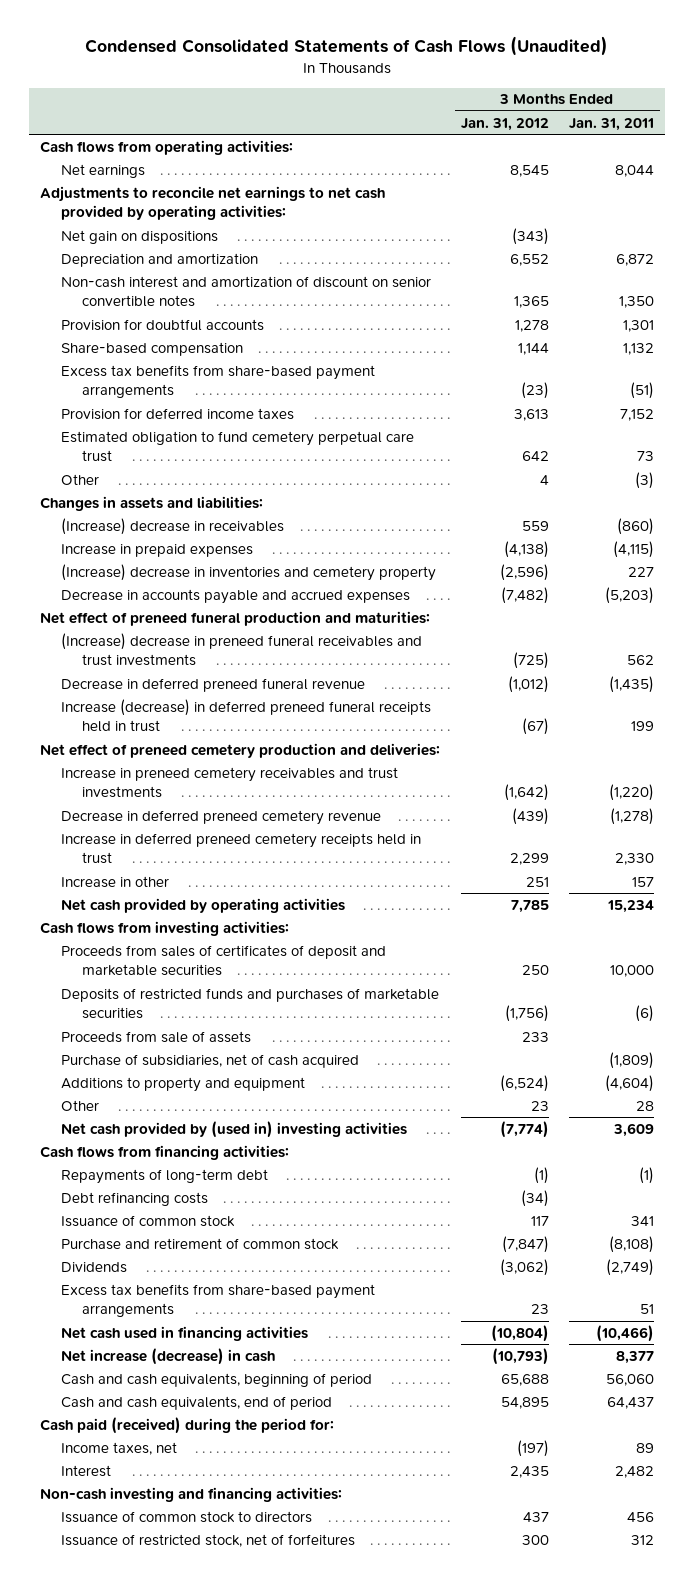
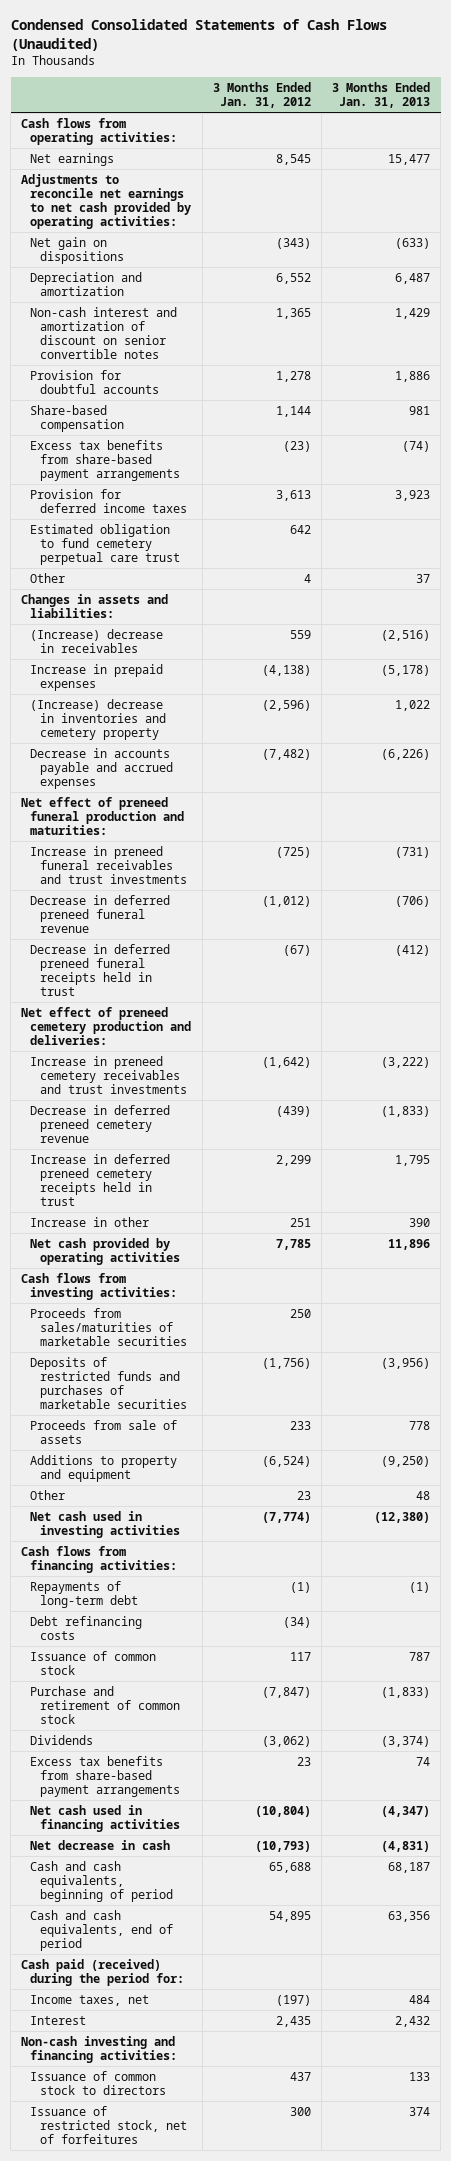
[569,117,655,131] Jan. 31, 2011 -> none
none -> [331,81,430,109] 3 Months Ended Jan. 31, 2013
[60,632,422,667] (Increase) decrease in preneed funeral receivables and trust investments -> [30,845,187,885] Increase in preneed funeral receivables and trust investments
[60,698,431,733] Increase (decrease) in deferred preneed funeral receipts held in trust -> [30,943,171,997] Decrease in deferred preneed funeral receipts held in trust
[60,944,386,977] Proceeds from sales of certificates of deposit and marketable securities -> [30,1307,187,1347] Proceeds from sales/maturities of marketable securities
[60,1053,359,1068] Purchase of subsidiaries, net of cash acquired -> none
[60,1120,407,1138] Net cash provided by (used in) investing activities -> [30,1510,180,1539] Net cash used in investing activities
[60,1347,275,1365] Net increase (decrease) in cash -> [30,1839,171,1850] Net decrease in cash

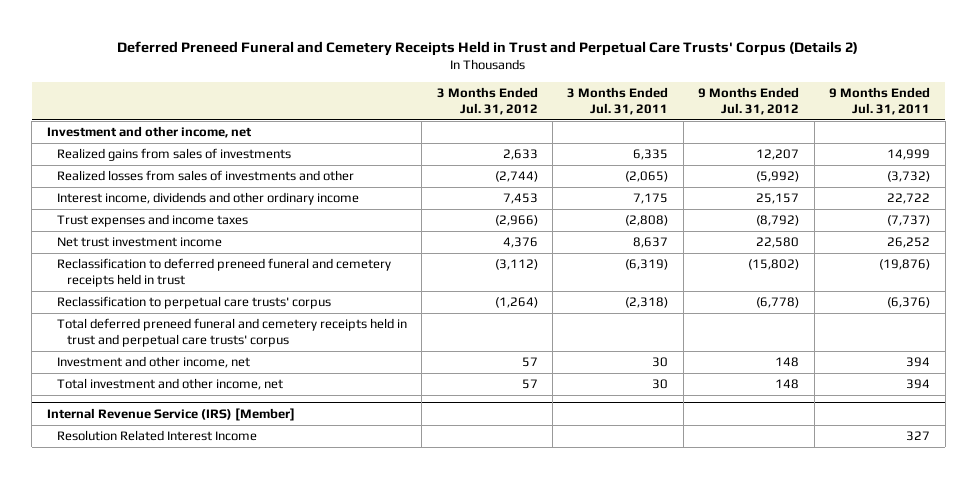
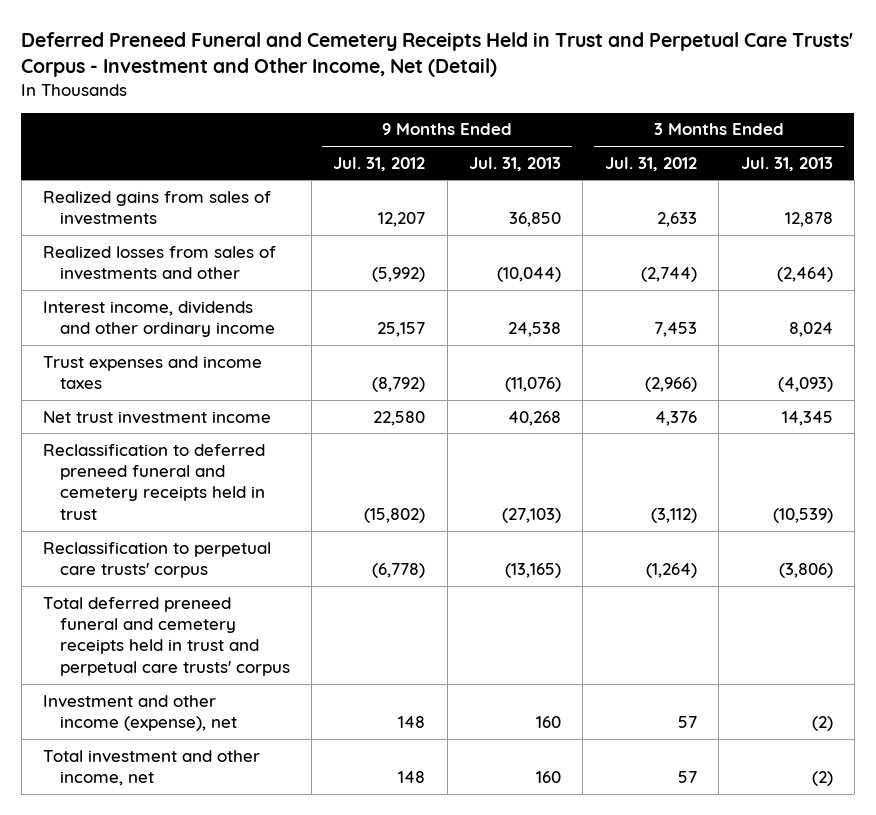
[117,40,859,56] Deferred Preneed Funeral and Cemetery Receipts Held in Trust and Perpetual Care Trusts' Corpus (Details 2) -> [21,32,854,78] Deferred Preneed Funeral and Cemetery Receipts Held in Trust and Perpetual Care Trusts' Corpus - Investment and Other Income, Net (Detail)
[567,86,669,115] 3 Months Ended Jul. 31, 2011 -> none
[829,86,931,115] 9 Months Ended Jul. 31, 2011 -> none
none -> [469,156,562,171] Jul. 31, 2013
none -> [740,156,833,171] Jul. 31, 2013
[46,126,252,139] Investment and other income, net -> none
[56,356,250,369] Investment and other income, net -> [43,694,237,732] Investment and other income (expense), net
[46,408,295,422] Internal Revenue Service (IRS) [Member] -> none
[56,430,257,442] Resolution Related Interest Income -> none

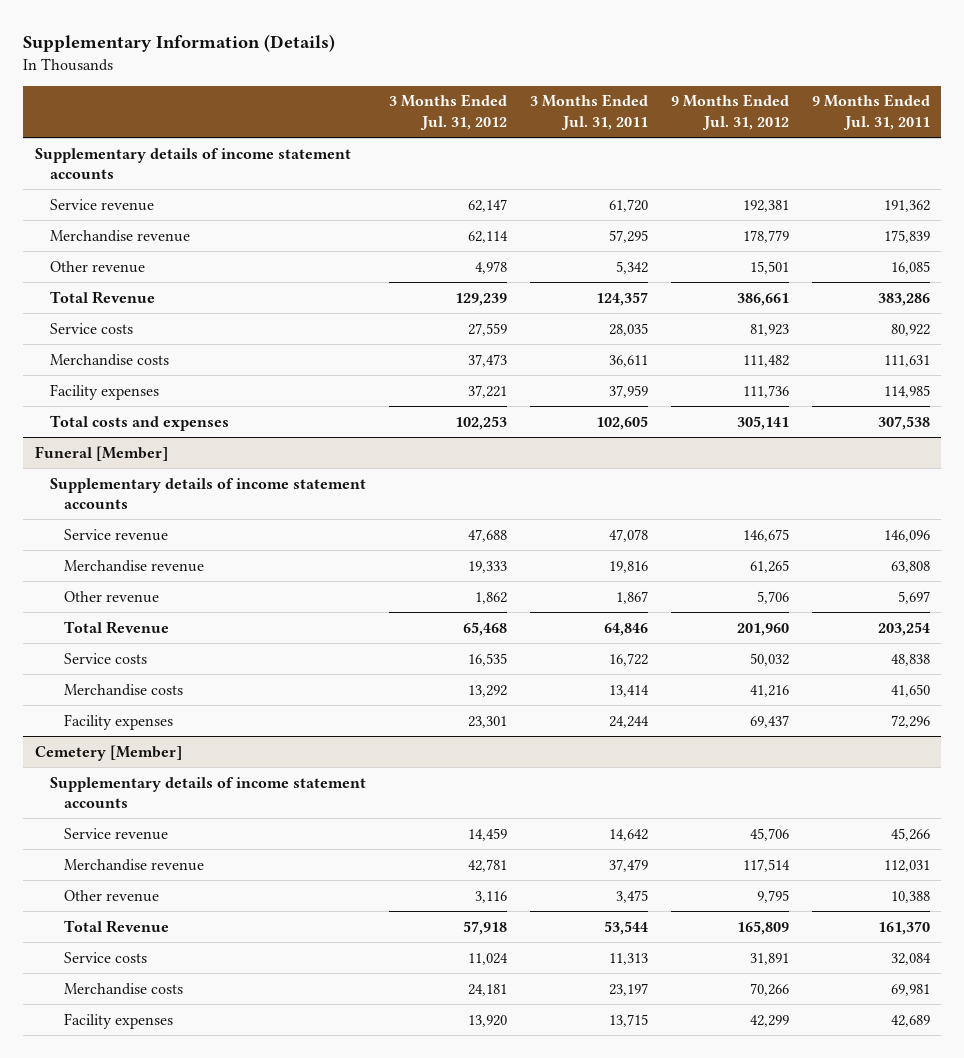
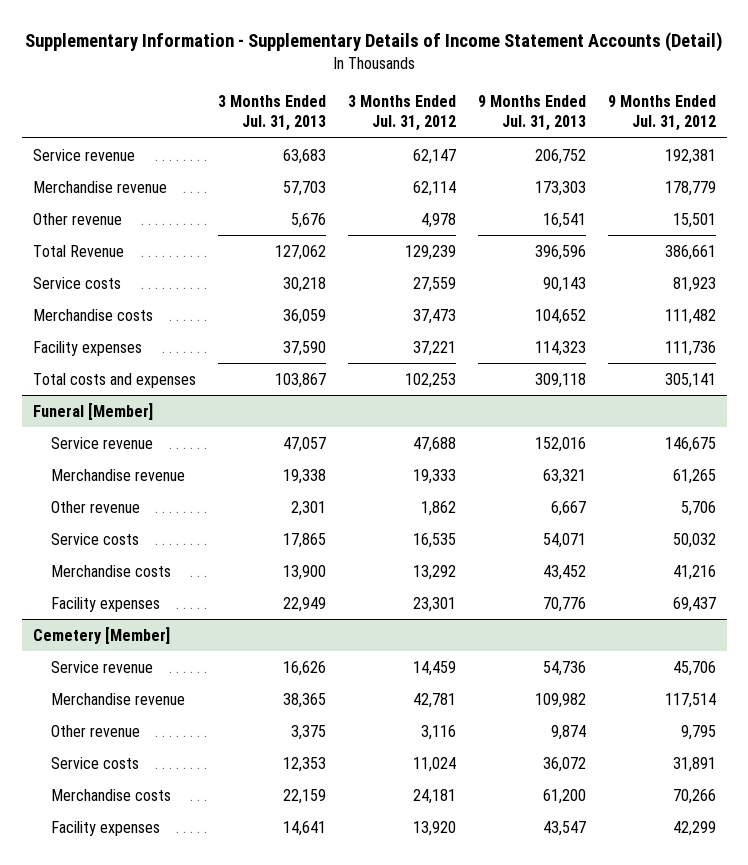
[23,34,336,53] Supplementary Information (Details) -> [25,32,724,53] Supplementary Information - Supplementary Details of Income Statement Accounts (Detail)
[529,94,648,131] 3 Months Ended Jul. 31, 2011 -> none
[811,94,930,131] 9 Months Ended Jul. 31, 2011 -> none
none -> [217,95,326,132] 3 Months Ended Jul. 31, 2013
none -> [477,95,586,132] 9 Months Ended Jul. 31, 2013
[34,147,351,180] Supplementary details of income statement accounts -> none
[49,477,366,510] Supplementary details of income statement accounts -> none
[64,620,170,634] Total Revenue -> none
[49,776,366,809] Supplementary details of income statement accounts -> none
[64,919,170,933] Total Revenue -> none

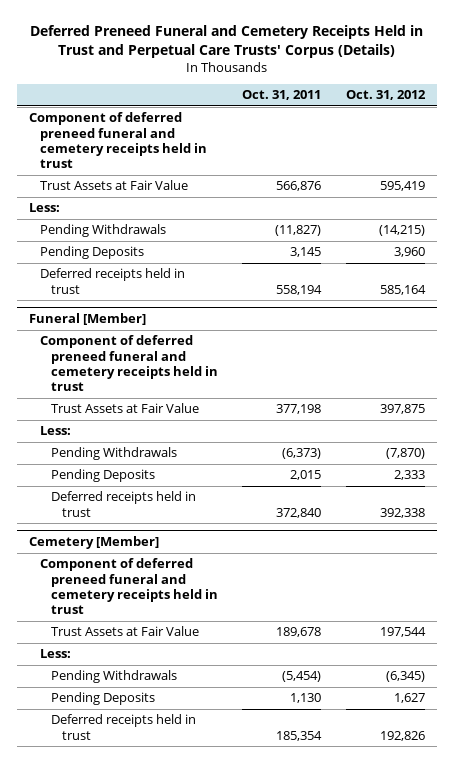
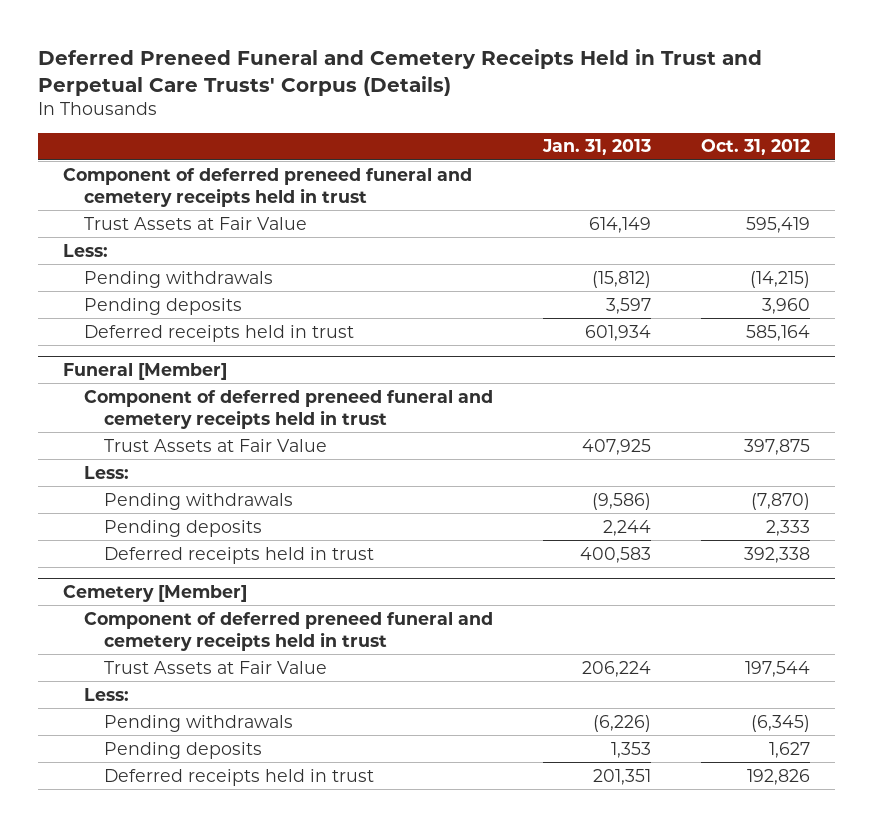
[242,90,322,101] Oct. 31, 2011 -> none
none -> [541,139,651,156] Jan. 31, 2013
[40,224,167,238] Pending Withdrawals -> [83,270,273,288] Pending withdrawals
[40,246,145,260] Pending Deposits -> [83,297,242,315] Pending deposits
[51,447,178,461] Pending Withdrawals -> [103,492,293,510] Pending withdrawals
[51,469,156,483] Pending Deposits -> [103,519,262,537] Pending deposits
[51,670,178,684] Pending Withdrawals -> [103,714,293,732] Pending withdrawals
[51,692,156,706] Pending Deposits -> [103,741,262,759] Pending deposits

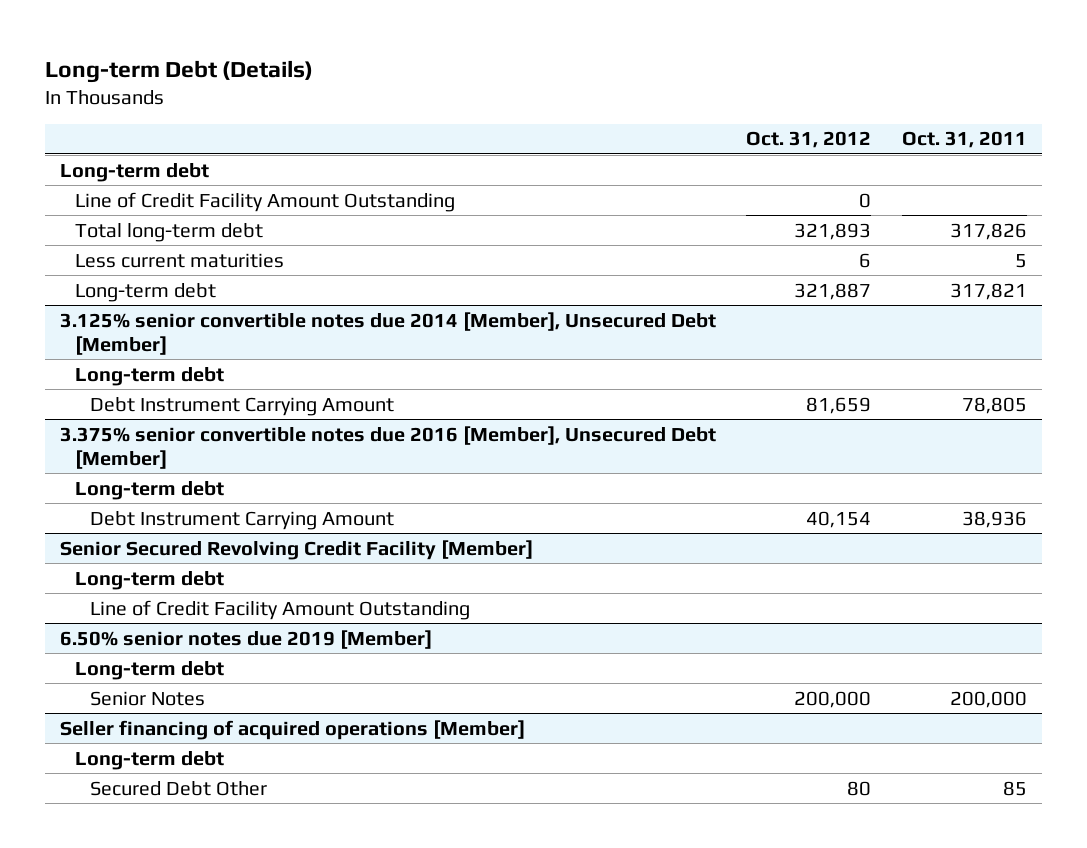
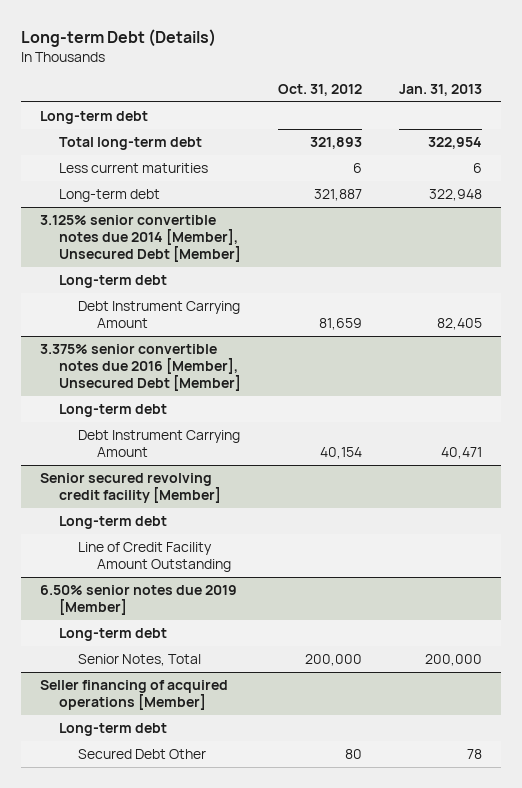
[901,131,1027,149] Oct. 31, 2011 -> none
none -> [399,83,483,96] Jan. 31, 2013
[75,191,456,212] Line of Credit Facility Amount Outstanding -> none
[60,539,534,560] Senior Secured Revolving Credit Facility [Member] -> [39,472,222,503] Senior secured revolving credit facility [Member]
[89,690,205,706] Senior Notes -> [78,653,202,666] Senior Notes, Total

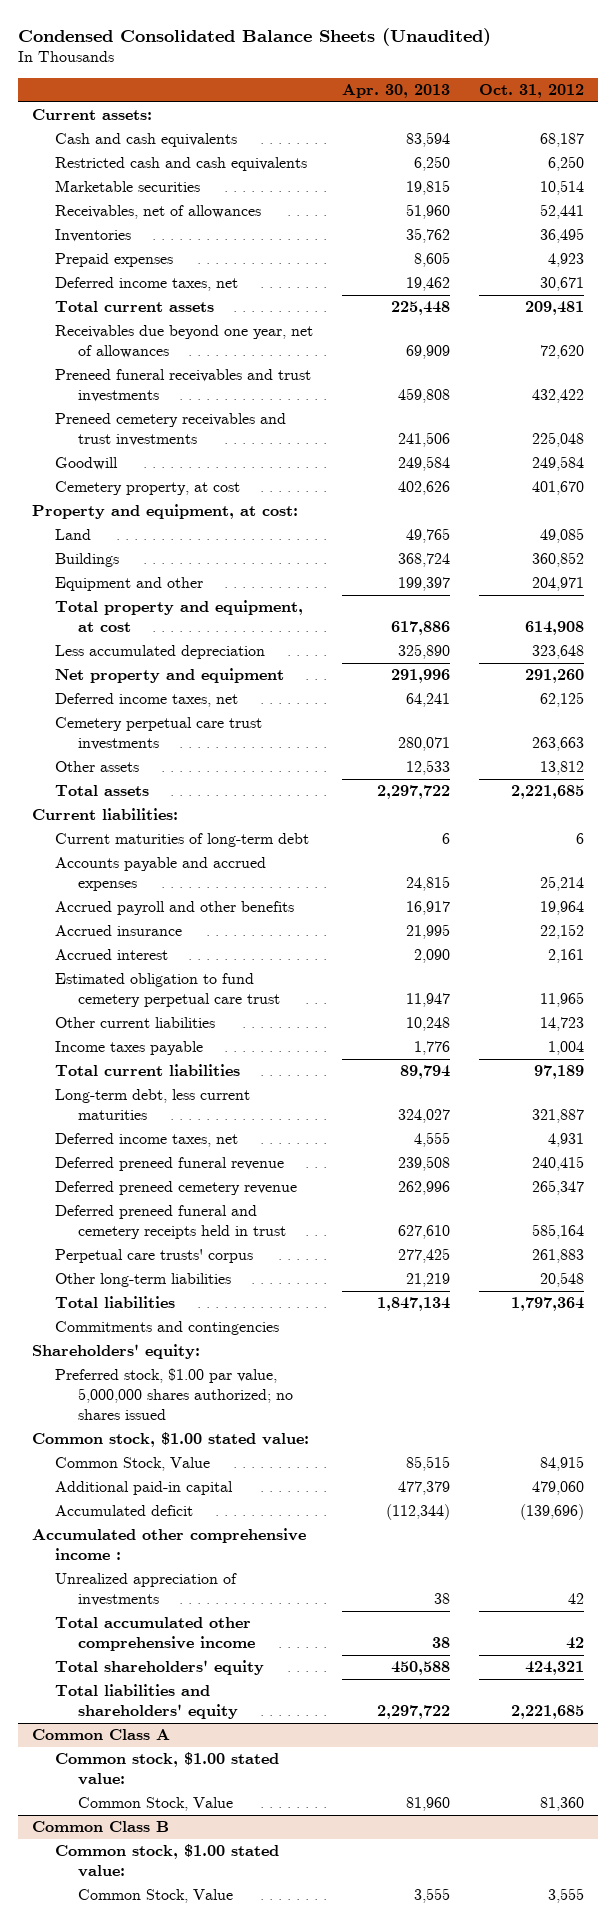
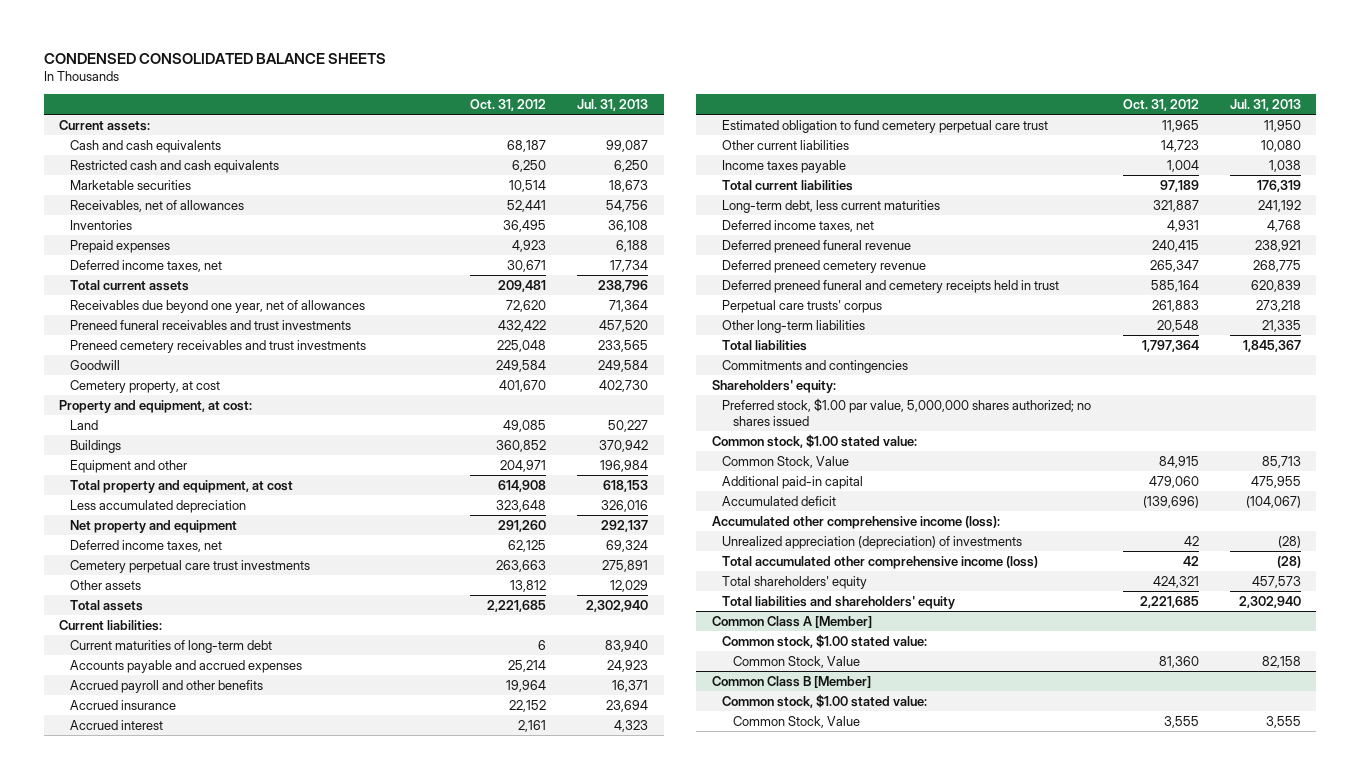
[17,27,491,46] Condensed Consolidated Balance Sheets (Unaudited) -> [43,52,386,64] CONDENSED CONSOLIDATED BALANCE SHEETS
[341,84,450,99] Apr. 30, 2013 -> none
none -> [577,99,649,112] Jul. 31, 2013
[32,1528,307,1561] Accumulated other comprehensive income : -> [711,515,1000,529] Accumulated other comprehensive income (loss):
[55,1573,238,1607] Unrealized appreciation of investments -> [722,535,1023,549] Unrealized appreciation (depreciation) of investments
[55,1617,255,1652] Total accumulated other comprehensive income -> [722,555,1039,569] Total accumulated other comprehensive income (loss)
[32,1729,171,1741] Common Class A -> [711,615,872,628] Common Class A [Member]
[32,1821,170,1833] Common Class B -> [711,675,871,688] Common Class B [Member]

